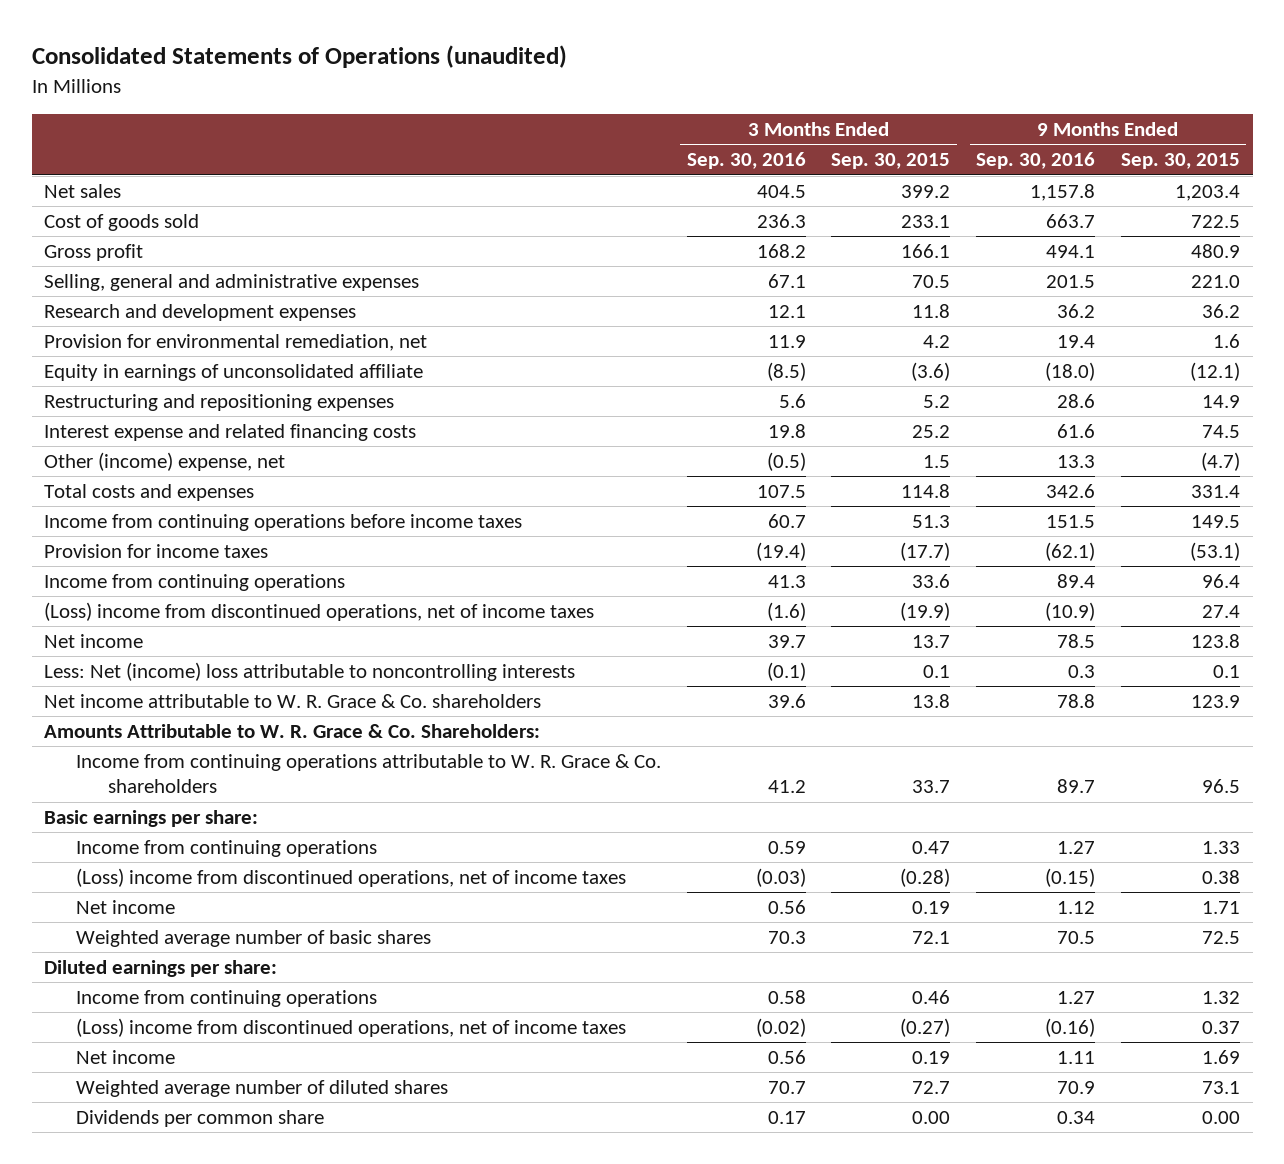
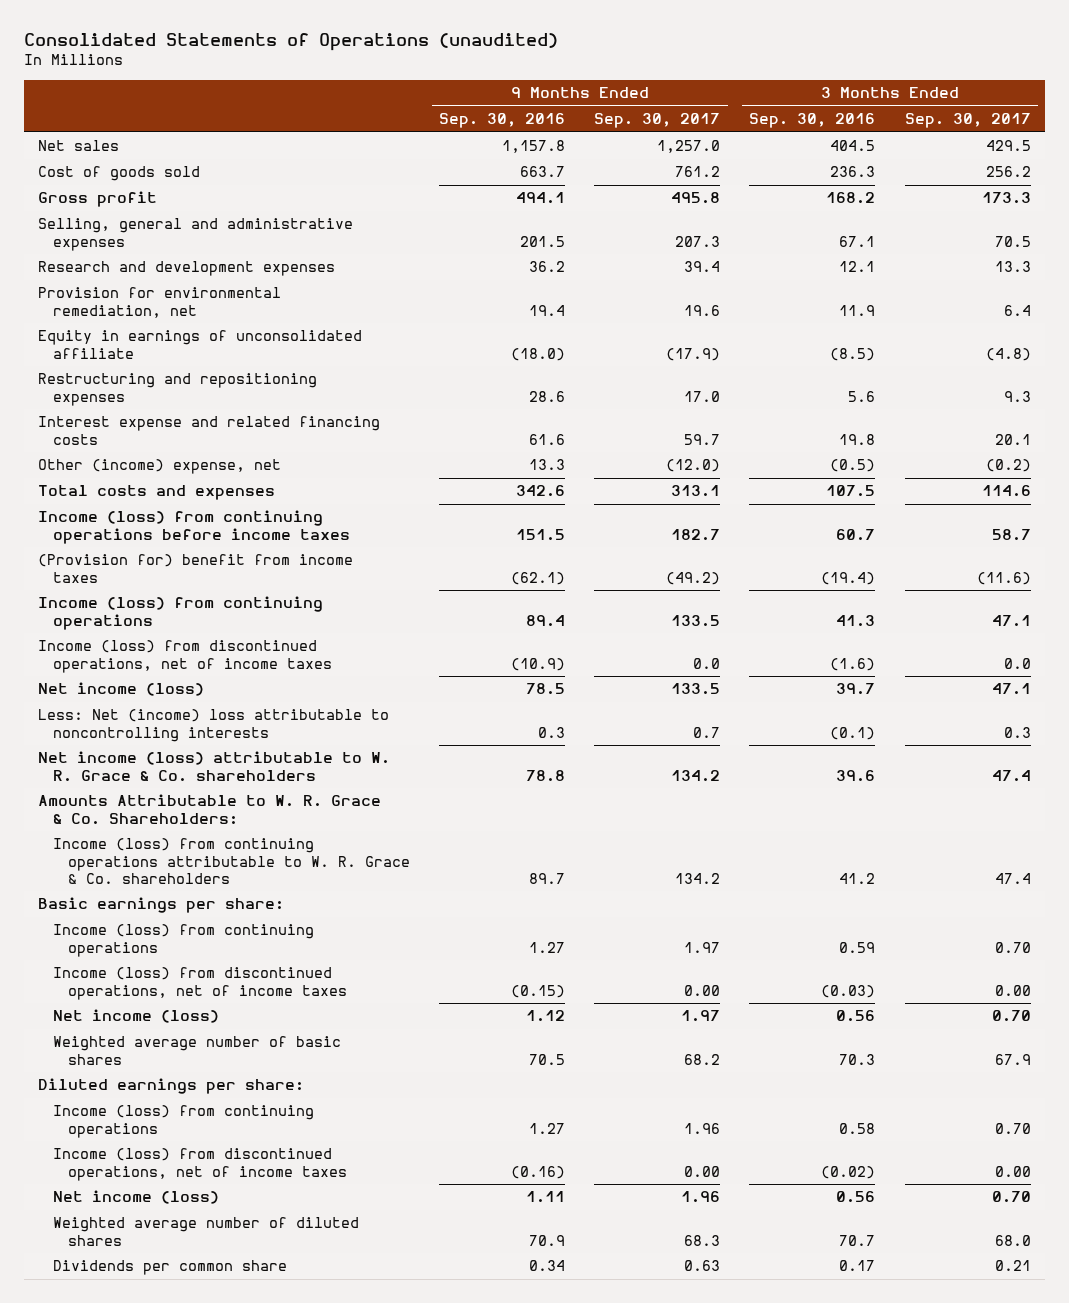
[831,153,951,170] Sep. 30, 2015 -> none
[1120,153,1240,170] Sep. 30, 2015 -> none
none -> [594,113,721,129] Sep. 30, 2017
none -> [904,113,1031,129] Sep. 30, 2017
[44,514,523,532] Income from continuing operations before income taxes -> [38,510,351,544] Income (loss) from continuing operations before income taxes
[44,544,269,559] Provision for income taxes -> [38,554,354,583] (Provision for) benefit from income taxes
[44,574,346,592] Income from continuing operations -> [38,596,324,630] Income (loss) from continuing operations
[44,602,595,622] (Loss) income from discontinued operations, net of income taxes -> [38,640,333,673] Income (loss) from discontinued operations, net of income taxes
[44,634,144,649] Net income -> [38,682,205,697] Net income (loss)
[44,694,542,709] Net income attributable to W. R. Grace & Co. shareholders -> [38,751,391,782] Net income (loss) attributable to W. R. Grace & Co. shareholders
[76,754,662,794] Income from continuing operations attributable to W. R. Grace & Co. shareholders -> [53,838,411,884] Income (loss) from continuing operations attributable to W. R. Grace & Co. shareholders
[76,840,378,858] Income from continuing operations -> [53,924,315,957] Income (loss) from continuing operations
[76,868,627,888] (Loss) income from discontinued operations, net of income taxes -> [53,967,348,1000] Income (loss) from discontinued operations, net of income taxes
[76,900,176,915] Net income -> [53,1009,220,1024] Net income (loss)
[76,990,378,1008] Income from continuing operations -> [53,1105,315,1138] Income (loss) from continuing operations
[76,1018,627,1038] (Loss) income from discontinued operations, net of income taxes -> [53,1148,348,1181] Income (loss) from discontinued operations, net of income taxes
[76,1050,176,1065] Net income -> [53,1190,220,1205] Net income (loss)

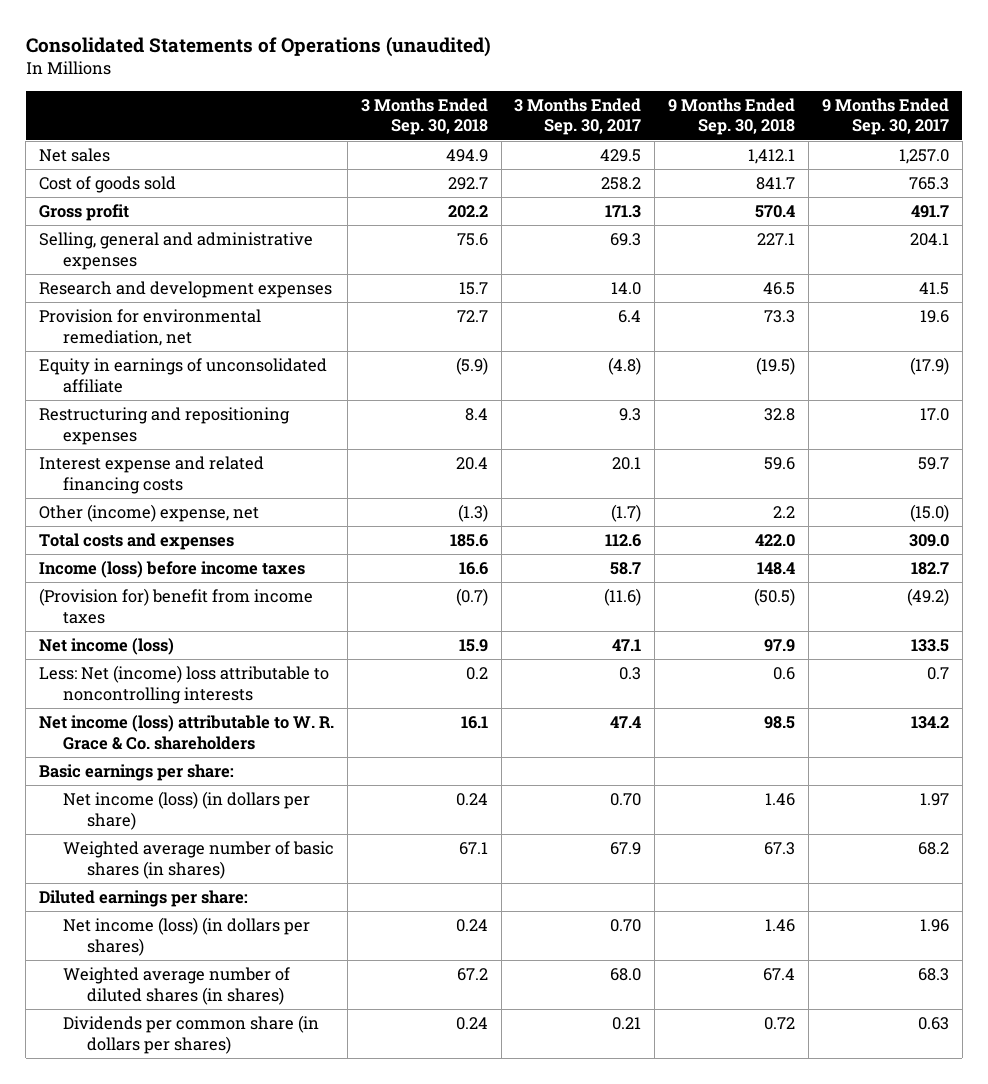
[439,113,566,129] Sep. 30, 2016 -> none
[749,113,876,129] Sep. 30, 2016 -> none
none -> [360,97,488,136] 3 Months Ended Sep. 30, 2018
none -> [668,97,796,136] 9 Months Ended Sep. 30, 2018
[675,166,721,178] 761.2 -> [908,177,949,191] 765.3
[985,166,1031,178] 256.2 -> [601,177,642,191] 258.2
[671,192,721,205] 495.8 -> [910,205,949,219] 491.7
[981,192,1031,205] 173.3 -> [605,205,642,219] 171.3
[675,235,721,247] 207.3 -> [909,233,949,247] 204.1
[994,235,1031,247] 70.5 -> [610,233,642,247] 69.3
[684,261,721,273] 39.4 -> [918,282,949,296] 41.5
[994,261,1031,273] 13.3 -> [611,282,642,296] 14.0
[666,459,721,473] (12.0) -> [909,504,949,523] (15.0)
[985,459,1031,473] (0.2) -> [611,504,642,523] (1.7)
[671,485,721,498] 313.1 -> [908,534,949,548] 309.0
[981,485,1031,498] 114.6 -> [605,534,642,548] 112.6
[38,510,351,544] Income (loss) from continuing operations before income taxes -> [39,561,306,579] Income (loss) before income taxes
[38,596,324,630] Income (loss) from continuing operations -> none
[38,640,333,673] Income (loss) from discontinued operations, net of income taxes -> none
[38,794,382,825] Amounts Attributable to W. R. Grace & Co. Shareholders: -> none
[53,838,411,884] Income (loss) from continuing operations attributable to W. R. Grace & Co. shareholders -> none
[53,924,315,957] Income (loss) from continuing operations -> none
[53,967,348,1000] Income (loss) from discontinued operations, net of income taxes -> none
[53,1009,220,1024] Net income (loss) -> [63,791,311,830] Net income (loss) (in dollars per share)
[53,1036,342,1065] Weighted average number of basic shares -> [63,841,335,879] Weighted average number of basic shares (in shares)
[53,1105,315,1138] Income (loss) from continuing operations -> none
[53,1148,348,1181] Income (loss) from discontinued operations, net of income taxes -> none
[53,1190,220,1205] Net income (loss) -> [63,917,311,956] Net income (loss) (in dollars per shares)
[53,1217,360,1246] Weighted average number of diluted shares -> [63,967,291,1005] Weighted average number of diluted shares (in shares)
[53,1260,288,1276] Dividends per common share -> [63,1015,320,1054] Dividends per common share (in dollars per shares)

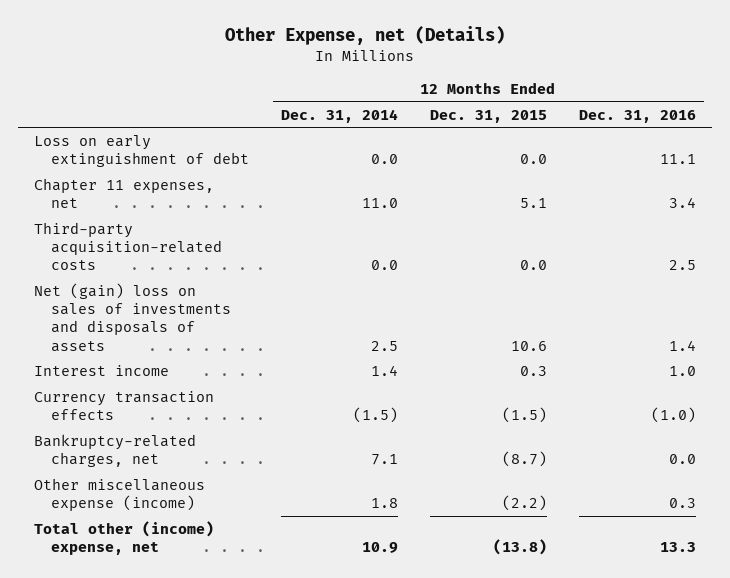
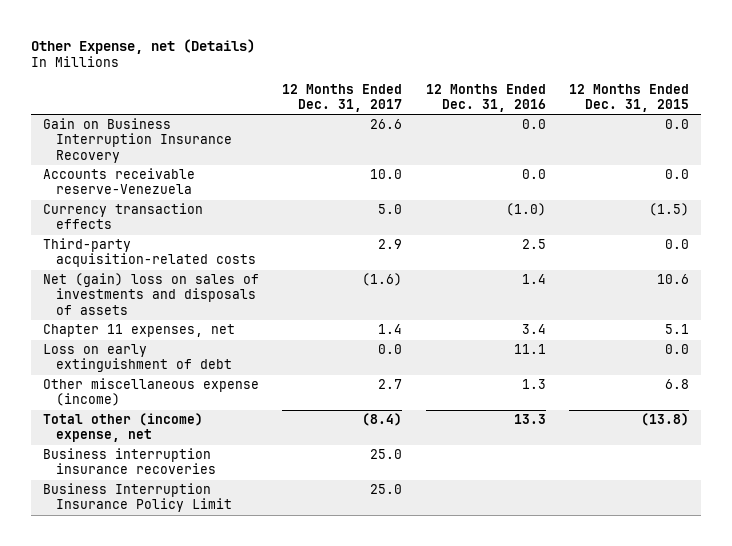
[280,108,398,123] Dec. 31, 2014 -> none
none -> [282,83,403,113] 12 Months Ended Dec. 31, 2017
none -> [43,118,232,163] Gain on Business Interruption Insurance Recovery
none -> [43,168,196,195] Accounts receivable reserve-Venezuela
[33,391,214,421] Currency transaction effects -> [43,203,204,230] Currency transaction effects
[33,365,169,377] Interest income -> none
[33,434,196,468] Bankruptcy-related charges, net -> none
[33,178,214,209] Chapter 11 expenses, net -> [43,324,236,338] Chapter 11 expenses, net
[33,135,250,168] Loss on early extinguishment of debt -> [43,344,232,373] Loss on early extinguishment of debt
[501,495,547,512] (2.2) -> [665,379,690,390] 6.8
[668,498,696,509] 0.3 -> [521,379,546,390] 1.3
none -> [43,448,216,475] Business interruption insurance recoveries
none -> [43,483,232,513] Business Interruption Insurance Policy Limit

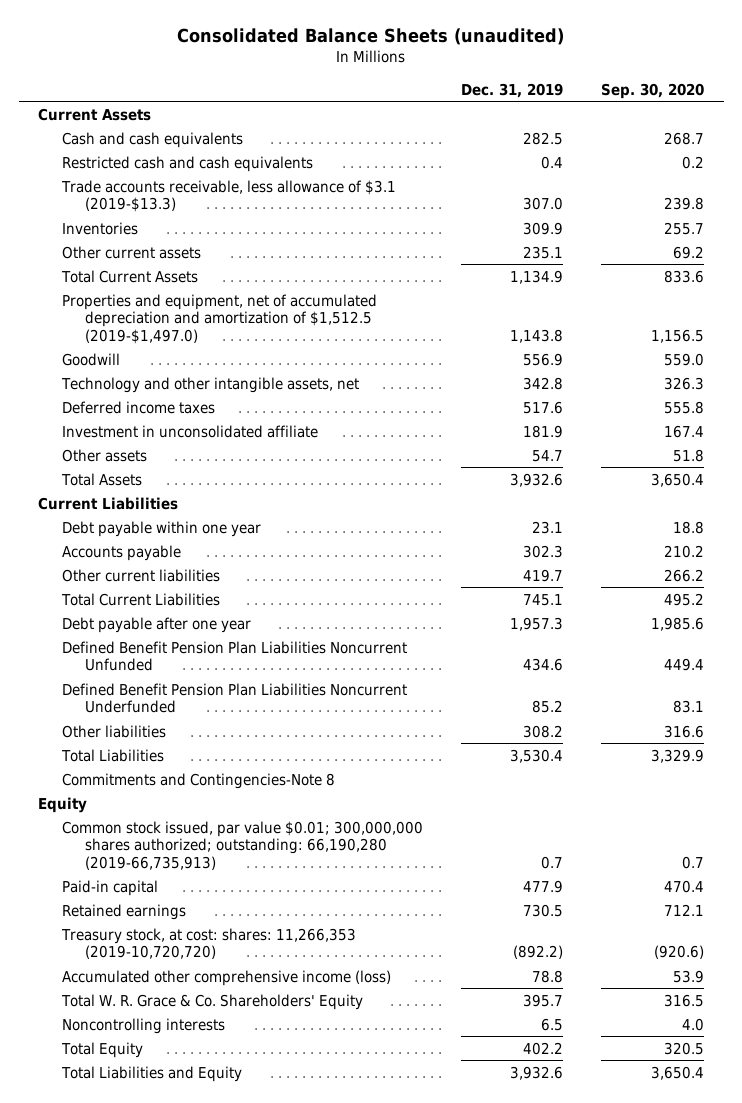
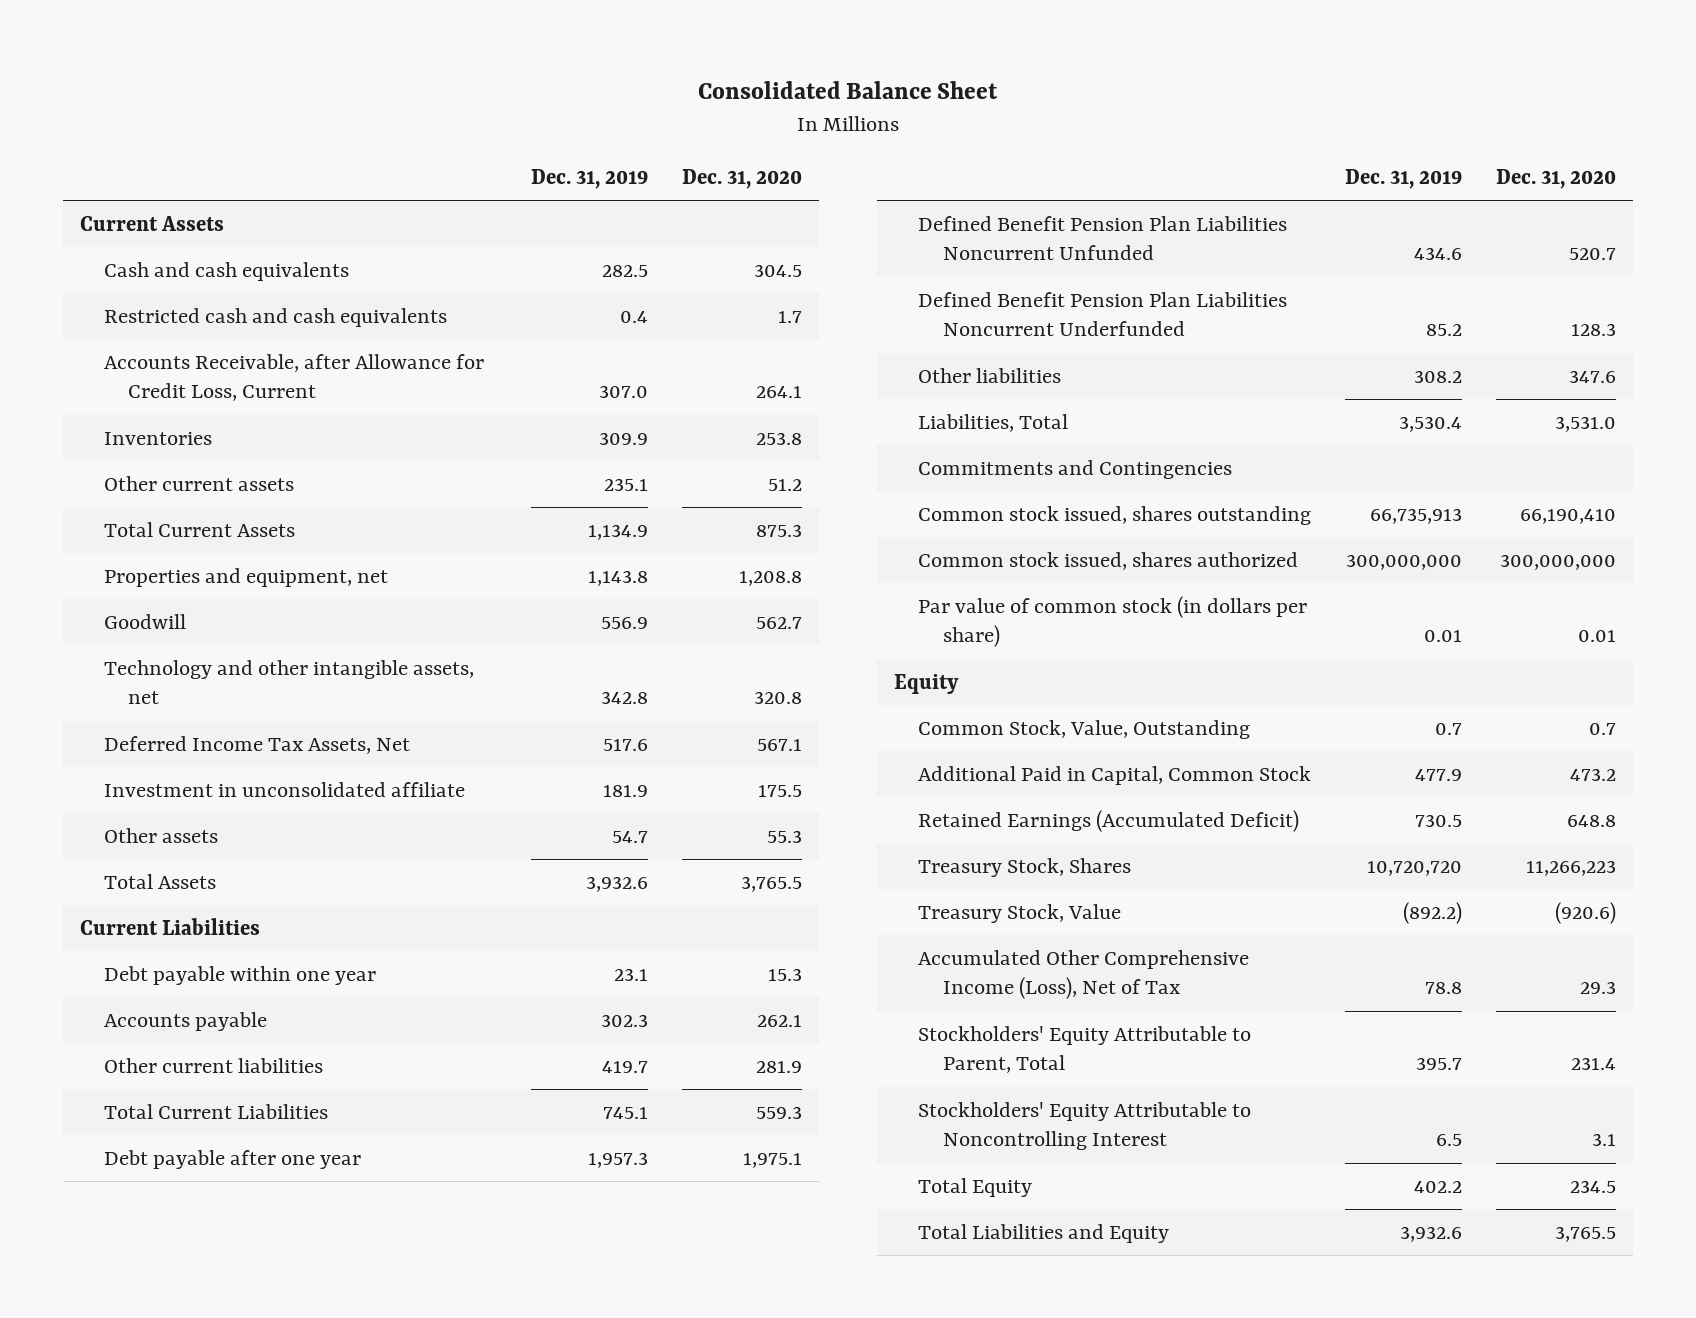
[177,27,565,45] Consolidated Balance Sheets (unaudited) -> [697,81,998,100] Consolidated Balance Sheet
[601,82,705,99] Sep. 30, 2020 -> none
none -> [681,169,802,190] Dec. 31, 2020
[60,179,396,213] Trade accounts receivable, less allowance of $3.1 (2019-$13.3) -> [103,353,484,402] Accounts Receivable, after Allowance for Credit Loss, Current
[61,293,377,344] Properties and equipment, net of accumulated depreciation and amortization of $1,512.5 (2019-$1,497.0) -> [103,567,388,587] Properties and equipment, net
[61,400,215,414] Deferred income taxes -> [103,735,410,754] Deferred Income Tax Assets, Net
[60,748,164,762] Total Liabilities -> [918,413,1069,432] Liabilities, Total
[61,772,335,789] Commitments and Contingencies-Note 8 -> [918,459,1233,479] Commitments and Contingencies
none -> [918,505,1312,525] Common stock issued, shares outstanding
none -> [918,551,1299,570] Common stock issued, shares authorized
none -> [918,595,1308,648] Par value of common stock (in dollars per share)
[61,820,423,870] Common stock issued, par value $0.01; 300,000,000 shares authorized; outstanding: 66,190,280 (2019-66,735,913) -> [918,719,1251,739] Common Stock, Value, Outstanding
[61,879,158,896] Paid-in capital -> [918,765,1312,785] Additional Paid in Capital, Common Stock
[61,903,186,920] Retained earnings -> [918,809,1300,832] Retained Earnings (Accumulated Deficit)
none -> [918,857,1132,877] Treasury Stock, Shares
[60,927,356,960] Treasury stock, at cost: shares: 11,266,353 (2019-10,720,720) -> [918,903,1122,923] Treasury Stock, Value
[61,969,391,986] Accumulated other comprehensive income (loss) -> [918,949,1250,1000] Accumulated Other Comprehensive Income (Loss), Net of Tax
[60,993,363,1010] Total W. R. Grace & Co. Shareholders' Equity -> [918,1025,1252,1074] Stockholders' Equity Attributable to Parent, Total
[61,1017,225,1034] Noncontrolling interests -> [918,1101,1252,1151] Stockholders' Equity Attributable to Noncontrolling Interest

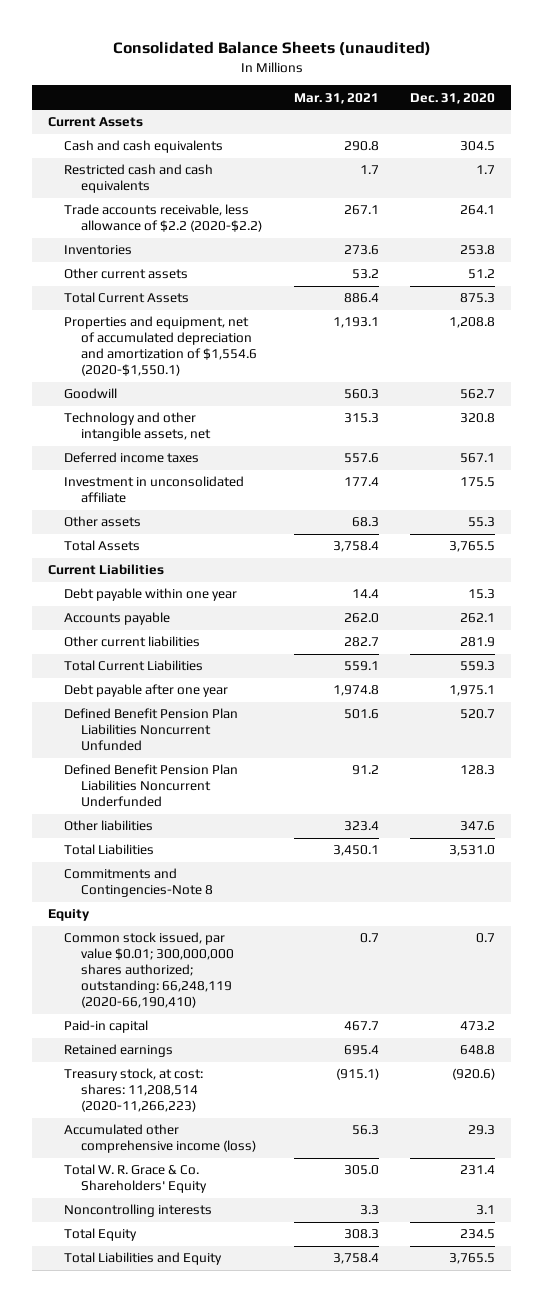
[697,81,998,100] Consolidated Balance Sheet -> [112,41,431,57] Consolidated Balance Sheets (unaudited)
[530,169,648,190] Dec. 31, 2019 -> none
none -> [293,92,379,104] Mar. 31, 2021
[103,353,484,402] Accounts Receivable, after Allowance for Credit Loss, Current -> [64,204,262,233] Trade accounts receivable, less allowance of $2.2 (2020-$2.2)
[103,567,388,587] Properties and equipment, net -> [64,316,257,377] Properties and equipment, net of accumulated depreciation and amortization of $1,554.6 (2020-$1,550.1)
[103,735,410,754] Deferred Income Tax Assets, Net -> [64,452,200,464] Deferred income taxes
[918,505,1312,525] Common stock issued, shares outstanding -> none
[918,551,1299,570] Common stock issued, shares authorized -> none
[918,595,1308,648] Par value of common stock (in dollars per share) -> none
[918,413,1069,432] Liabilities, Total -> [64,844,155,856] Total Liabilities
[918,459,1233,479] Commitments and Contingencies -> [64,868,213,898] Commitments and Contingencies-Note 8
[918,857,1132,877] Treasury Stock, Shares -> none
[918,719,1251,739] Common Stock, Value, Outstanding -> [64,932,234,1009] Common stock issued, par value $0.01; 300,000,000 shares authorized; outstanding: 66,248,119 (2020-66,190,410)
[918,765,1312,785] Additional Paid in Capital, Common Stock -> [64,1020,149,1034] Paid-in capital
[918,809,1300,832] Retained Earnings (Accumulated Deficit) -> [64,1044,174,1058] Retained earnings
[918,903,1122,923] Treasury Stock, Value -> [64,1068,204,1113] Treasury stock, at cost: shares: 11,208,514 (2020-11,266,223)
[918,949,1250,1000] Accumulated Other Comprehensive Income (Loss), Net of Tax -> [64,1124,256,1154] Accumulated other comprehensive income (loss)
[918,1025,1252,1074] Stockholders' Equity Attributable to Parent, Total -> [64,1164,207,1194] Total W. R. Grace & Co. Shareholders' Equity
[918,1101,1252,1151] Stockholders' Equity Attributable to Noncontrolling Interest -> [64,1204,213,1218] Noncontrolling interests

